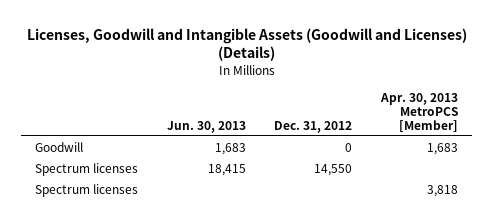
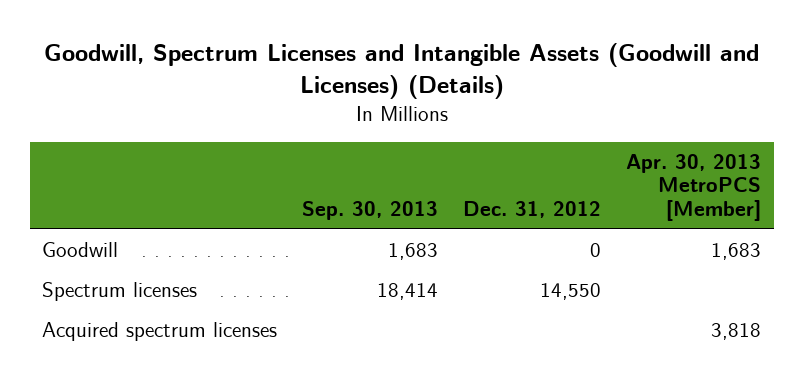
[26,27,467,62] Licenses, Goodwill and Intangible Assets (Goodwill and Licenses) (Details) -> [43,43,759,100] Goodwill, Spectrum Licenses and Intangible Assets (Goodwill and Licenses) (Details)
[166,120,246,133] Jun. 30, 2013 -> none
none -> [302,201,439,221] Sep. 30, 2013
[35,184,139,198] Spectrum licenses -> [42,322,278,342] Acquired spectrum licenses

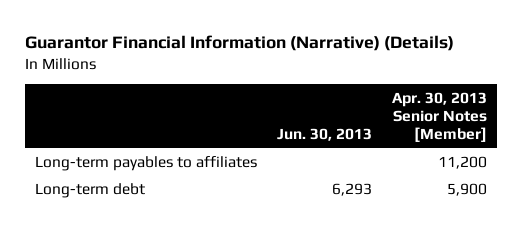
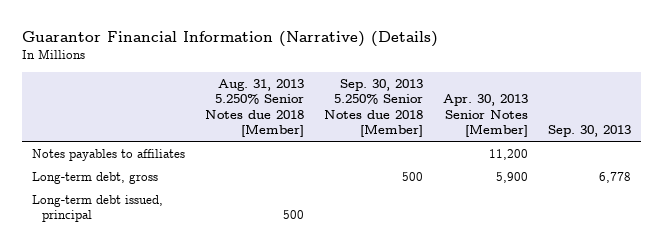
[276,127,372,141] Jun. 30, 2013 -> none
none -> [205,79,305,138] Aug. 31, 2013 5.250% Senior Notes due 2018 [Member]
none -> [323,79,423,138] Sep. 30, 2013 5.250% Senior Notes due 2018 [Member]
none -> [547,125,631,138] Sep. 30, 2013
[34,155,257,171] Long-term payables to affiliates -> [32,149,186,162] Notes payables to affiliates
[34,182,145,198] Long-term debt -> [32,172,159,185] Long-term debt, gross
none -> [32,195,164,223] Long-term debt issued, principal

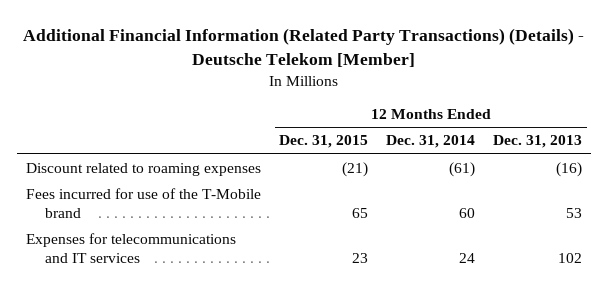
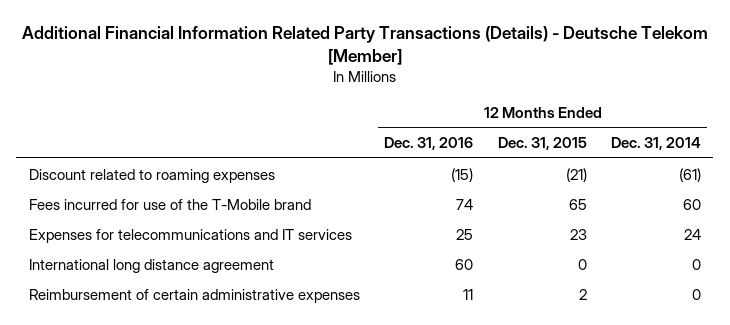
[23,28,585,68] Additional Financial Information (Related Party Transactions) (Details) - Deutsche Telekom [Member] -> [21,26,708,66] Additional Financial Information Related Party Transactions (Details) - Deutsche Telekom [Member]
[493,135,583,149] Dec. 31, 2013 -> none
none -> [384,136,474,150] Dec. 31, 2016
none -> [28,258,274,273] International long distance agreement
none -> [28,288,360,303] Reimbursement of certain administrative expenses

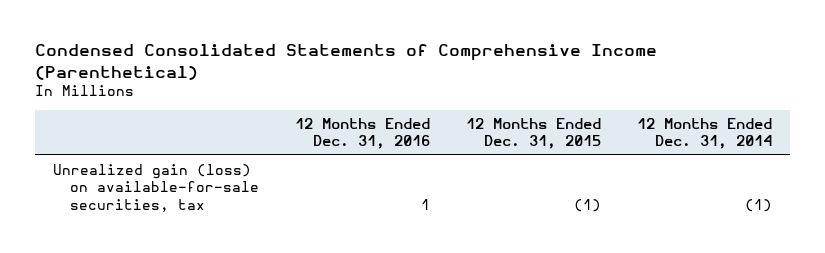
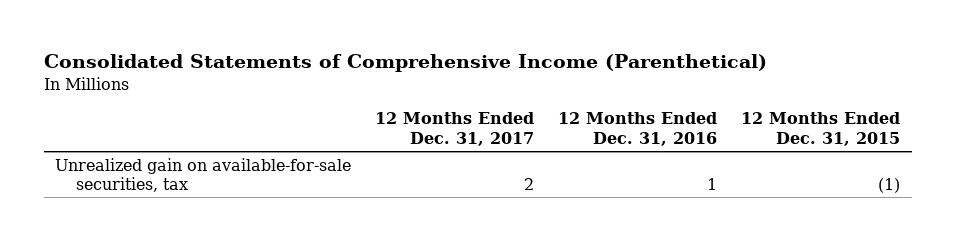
[34,44,657,80] Condensed Consolidated Statements of Comprehensive Income (Parenthetical) -> [43,54,767,73] Consolidated Statements of Comprehensive Income (Parenthetical)
[637,118,773,150] 12 Months Ended Dec. 31, 2014 -> none
none -> [375,112,535,147] 12 Months Ended Dec. 31, 2017
[52,163,260,212] Unrealized gain (loss) on available-for-sale securities, tax -> [55,157,352,193] Unrealized gain on available-for-sale securities, tax

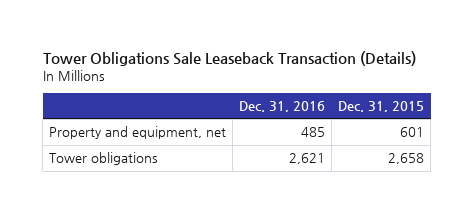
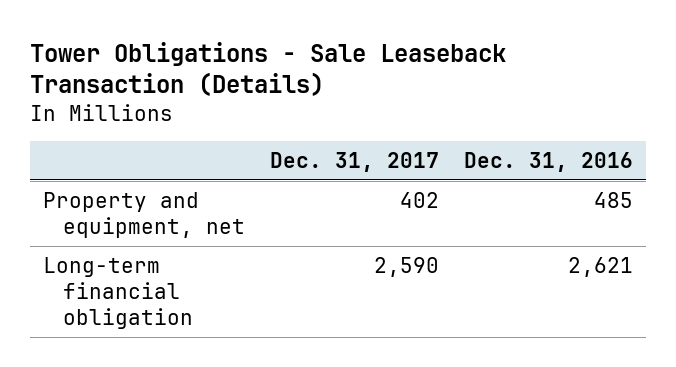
[42,50,416,66] Tower Obligations Sale Leaseback Transaction (Details) -> [30,41,507,97] Tower Obligations - Sale Leaseback Transaction (Details)
[338,101,425,113] Dec. 31, 2015 -> none
none -> [269,151,439,172] Dec. 31, 2017
[49,152,159,166] Tower obligations -> [42,256,193,329] Long-term financial obligation

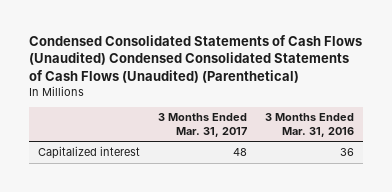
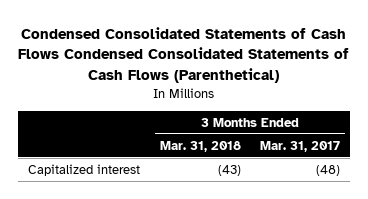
[28,35,362,83] Condensed Consolidated Statements of Cash Flows (Unaudited) Condensed Consolidated Statements of Cash Flows (Unaudited) (Parenthetical) -> [18,26,350,83] Condensed Consolidated Statements of Cash Flows Condensed Consolidated Statements of Cash Flows (Parenthetical)
[265,113,355,137] 3 Months Ended Mar. 31, 2016 -> none
none -> [159,140,241,152] Mar. 31, 2018
[232,148,247,157] 48 -> [316,164,341,176] (48)

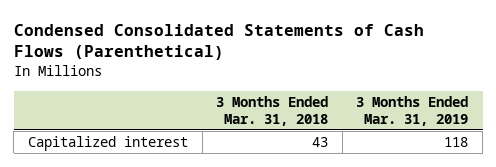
[18,26,350,83] Condensed Consolidated Statements of Cash Flows Condensed Consolidated Statements of Cash Flows (Parenthetical) -> [13,23,424,61] Condensed Consolidated Statements of Cash Flows (Parenthetical)
[260,140,341,152] Mar. 31, 2017 -> none
none -> [356,95,469,126] 3 Months Ended Mar. 31, 2019
[217,164,241,176] (43) -> [312,137,329,148] 43

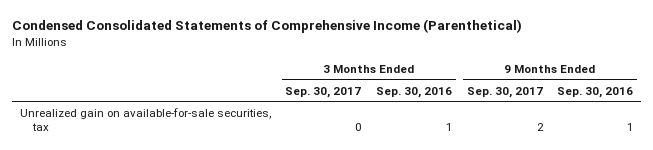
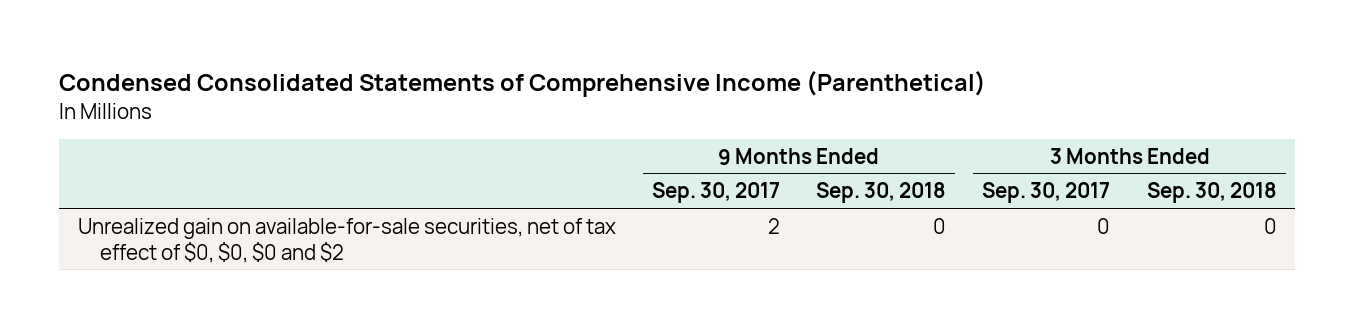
[375,86,452,98] Sep. 30, 2016 -> none
[557,86,634,98] Sep. 30, 2016 -> none
none -> [816,182,947,204] Sep. 30, 2018
none -> [1146,182,1277,204] Sep. 30, 2018
[19,108,271,132] Unrealized gain on available-for-sale securities, tax -> [77,217,616,263] Unrealized gain on available-for-sale securities, net of tax effect of $0, $0, $0 and $2

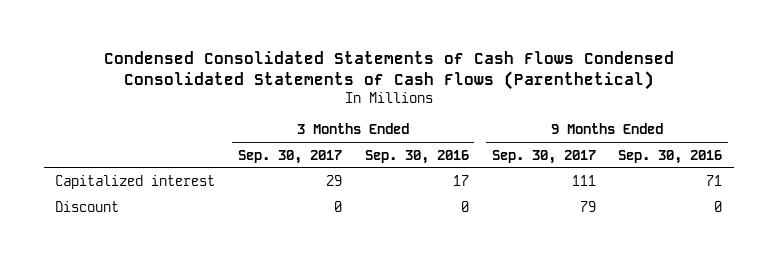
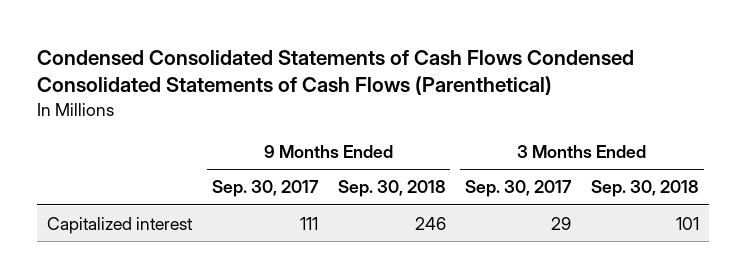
[364,149,469,164] Sep. 30, 2016 -> none
[618,149,723,164] Sep. 30, 2016 -> none
none -> [337,180,446,198] Sep. 30, 2018
none -> [590,180,699,198] Sep. 30, 2018
[54,201,119,213] Discount -> none

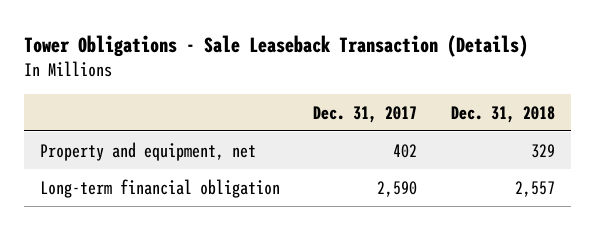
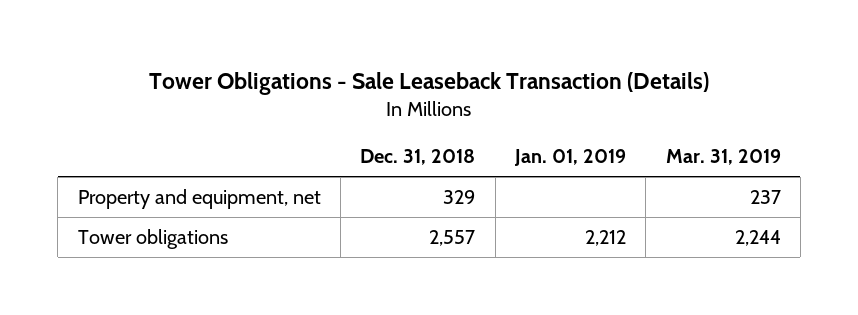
[313,105,418,123] Dec. 31, 2017 -> none
none -> [513,149,626,167] Jan. 01, 2019
none -> [665,149,781,166] Mar. 31, 2019
[40,178,281,198] Long-term financial obligation -> [77,229,228,250] Tower obligations

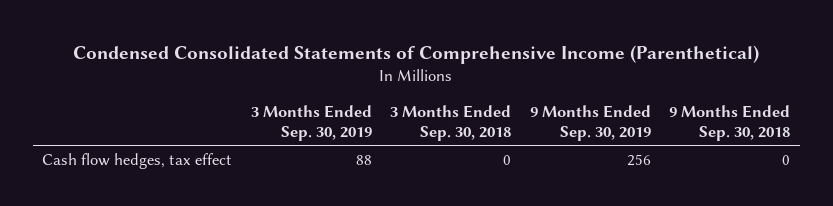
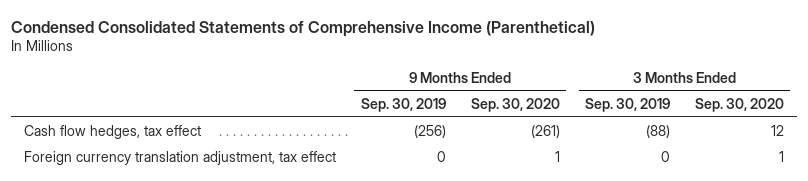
[390,104,512,141] 3 Months Ended Sep. 30, 2018 -> none
[669,104,791,141] 9 Months Ended Sep. 30, 2018 -> none
none -> [470,97,560,112] Sep. 30, 2020
none -> [695,97,785,112] Sep. 30, 2020
[355,155,372,166] 88 -> [646,124,671,138] (88)
[626,154,651,167] 256 -> [413,124,446,138] (256)
none -> [23,150,336,165] Foreign currency translation adjustment, tax effect

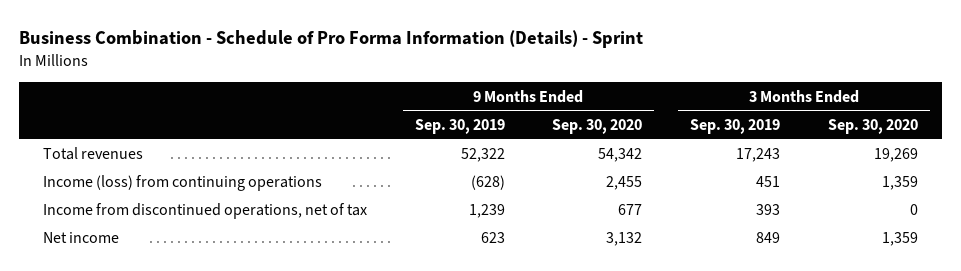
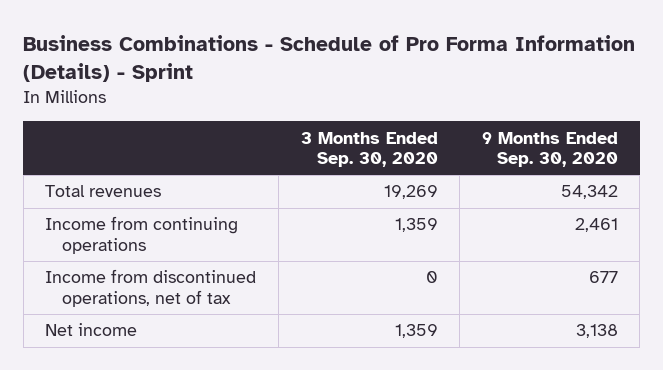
[19,30,644,49] Business Combination - Schedule of Pro Forma Information (Details) - Sprint -> [23,35,636,82] Business Combinations - Schedule of Pro Forma Information (Details) - Sprint
[414,118,505,134] Sep. 30, 2019 -> none
[690,118,781,134] Sep. 30, 2019 -> none
[42,175,322,192] Income (loss) from continuing operations -> [45,216,239,255] Income from continuing operations
[606,176,643,191] 2,455 -> [574,218,618,233] 2,461
[606,232,643,247] 3,132 -> [575,324,618,339] 3,138

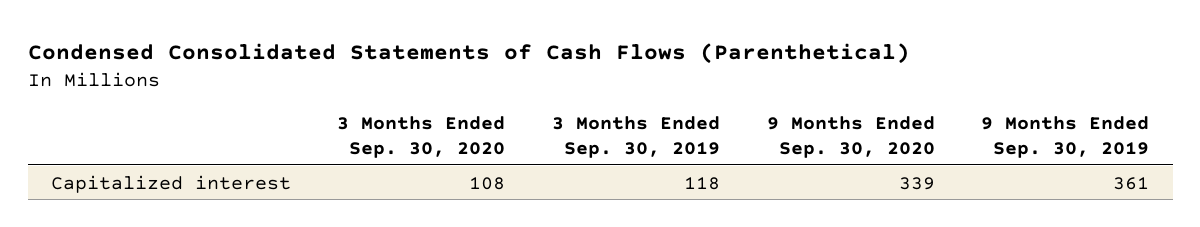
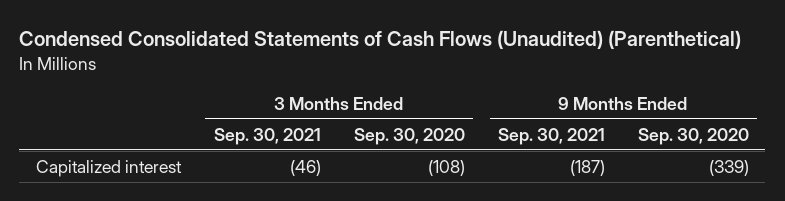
[27,42,910,64] Condensed Consolidated Statements of Cash Flows (Parenthetical) -> [19,30,742,50] Condensed Consolidated Statements of Cash Flows (Unaudited) (Parenthetical)
[552,115,721,158] 3 Months Ended Sep. 30, 2019 -> none
[981,115,1150,158] 9 Months Ended Sep. 30, 2019 -> none
none -> [213,127,321,145] Sep. 30, 2021
none -> [497,127,605,145] Sep. 30, 2021
[469,176,506,190] 108 -> [427,159,465,176] (108)
[898,176,935,190] 339 -> [708,159,749,176] (339)

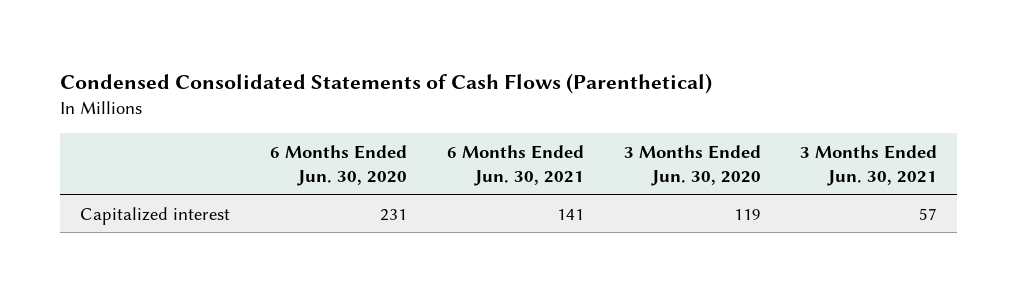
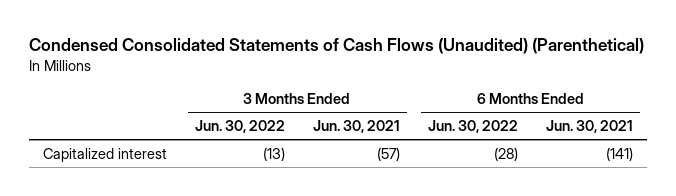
[59,72,712,94] Condensed Consolidated Statements of Cash Flows (Parenthetical) -> [28,38,644,55] Condensed Consolidated Statements of Cash Flows (Unaudited) (Parenthetical)
[269,144,407,186] 6 Months Ended Jun. 30, 2020 -> none
[623,144,761,186] 3 Months Ended Jun. 30, 2020 -> none
none -> [194,120,285,134] Jun. 30, 2022
none -> [427,120,518,134] Jun. 30, 2022
[556,208,584,220] 141 -> [606,146,634,161] (141)
[919,207,938,220] 57 -> [376,146,400,161] (57)

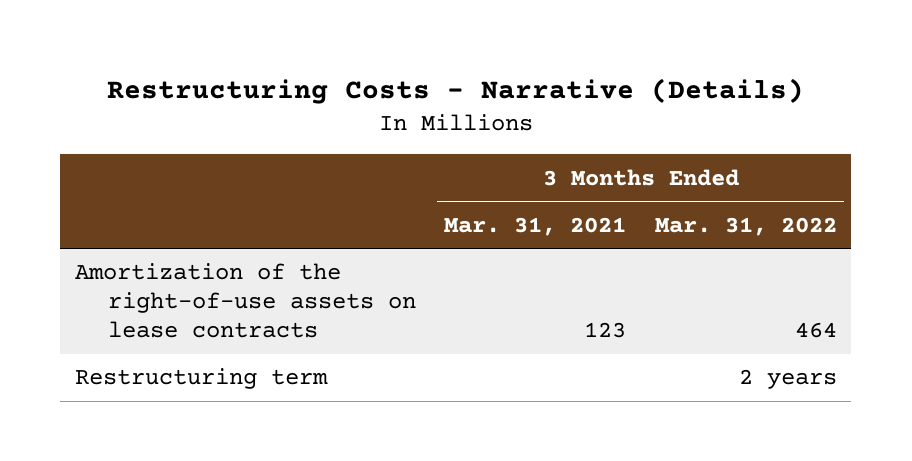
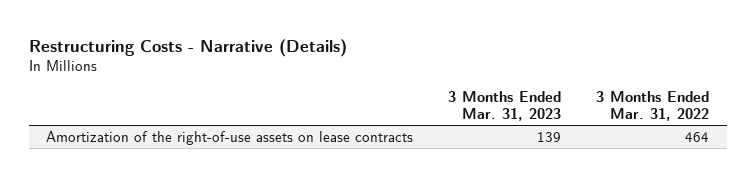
[444,216,627,236] Mar. 31, 2021 -> none
none -> [448,91,562,122] 3 Months Ended Mar. 31, 2023
[74,368,328,390] Restructuring term -> none

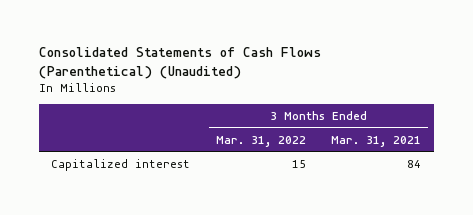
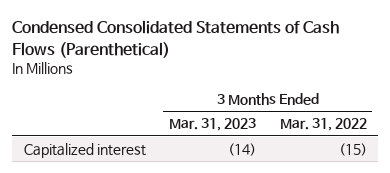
[38,47,321,79] Consolidated Statements of Cash Flows (Parenthetical) (Unaudited) -> [12,20,340,58] Condensed Consolidated Statements of Cash Flows (Parenthetical)
[331,135,422,147] Mar. 31, 2021 -> none
none -> [169,118,257,132] Mar. 31, 2023
[291,159,306,168] 15 -> [338,143,367,157] (15)

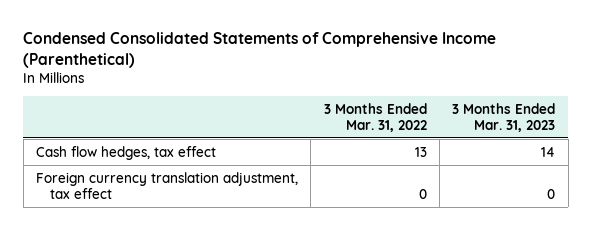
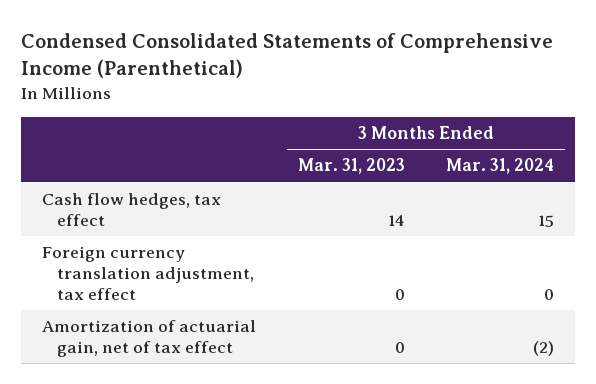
[323,102,427,132] 3 Months Ended Mar. 31, 2022 -> none
none -> [446,158,555,175] Mar. 31, 2024
none -> [41,320,256,358] Amortization of actuarial gain, net of tax effect

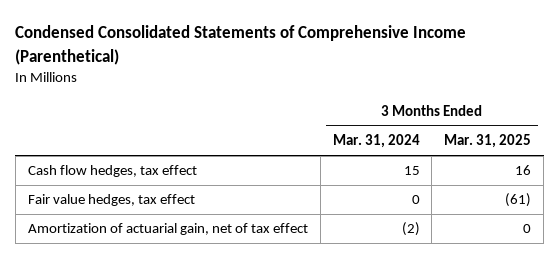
[297,158,405,175] Mar. 31, 2023 -> none
none -> [444,134,532,149] Mar. 31, 2025
[41,246,255,300] Foreign currency translation adjustment, tax effect -> none
none -> [27,194,195,207] Fair value hedges, tax effect

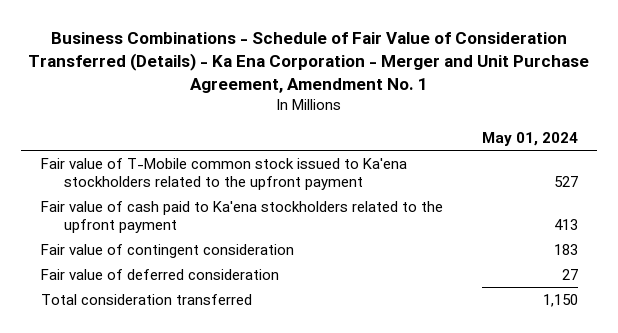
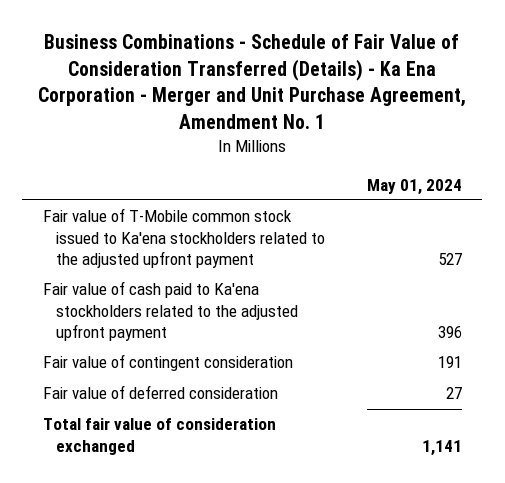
[40,157,407,191] Fair value of T-Mobile common stock issued to Ka'ena stockholders related to the upfront payment -> [42,208,326,269] Fair value of T-Mobile common stock issued to Ka'ena stockholders related to the adjusted upfront payment
[40,200,443,234] Fair value of cash paid to Ka'ena stockholders related to the upfront payment -> [42,281,299,342] Fair value of cash paid to Ka'ena stockholders related to the adjusted upfront payment
[553,219,578,231] 413 -> [437,326,462,339] 396
[553,243,578,255] 183 -> [437,356,462,369] 191
[40,293,252,305] Total consideration transferred -> [42,418,276,455] Total fair value of consideration exchanged
[542,293,578,307] 1,150 -> [421,439,462,456] 1,141

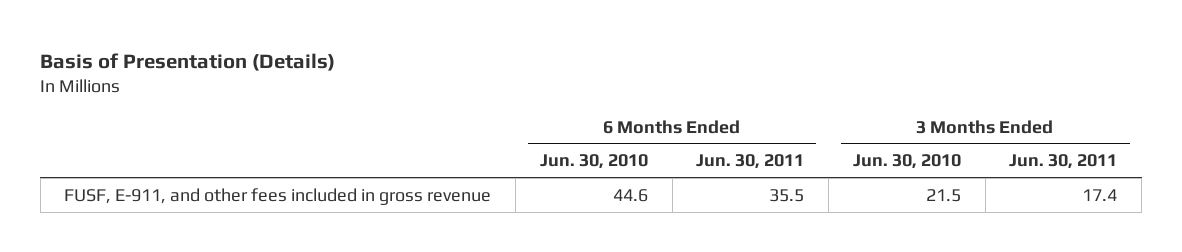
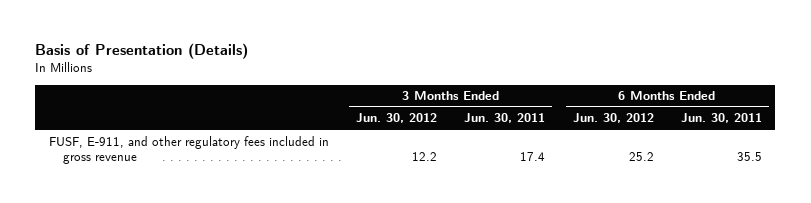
[539,154,648,170] Jun. 30, 2010 -> none
[852,154,961,170] Jun. 30, 2010 -> none
none -> [356,113,438,124] Jun. 30, 2012
none -> [572,113,654,124] Jun. 30, 2012
[64,187,492,205] FUSF, E-911, and other fees included in gross revenue -> [48,135,329,164] FUSF, E-911, and other regulatory fees included in gross revenue

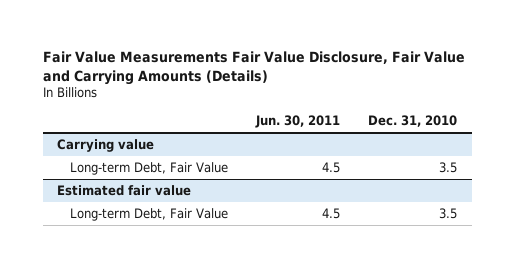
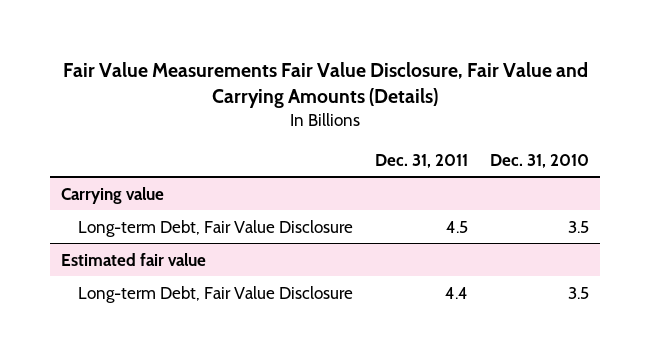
[255,115,341,129] Jun. 30, 2011 -> none
none -> [375,153,469,168] Dec. 31, 2011
[69,161,228,175] Long-term Debt, Fair Value -> [78,219,354,237] Long-term Debt, Fair Value Disclosure
[69,207,228,221] Long-term Debt, Fair Value -> [78,285,354,303] Long-term Debt, Fair Value Disclosure

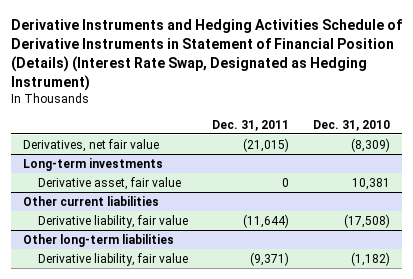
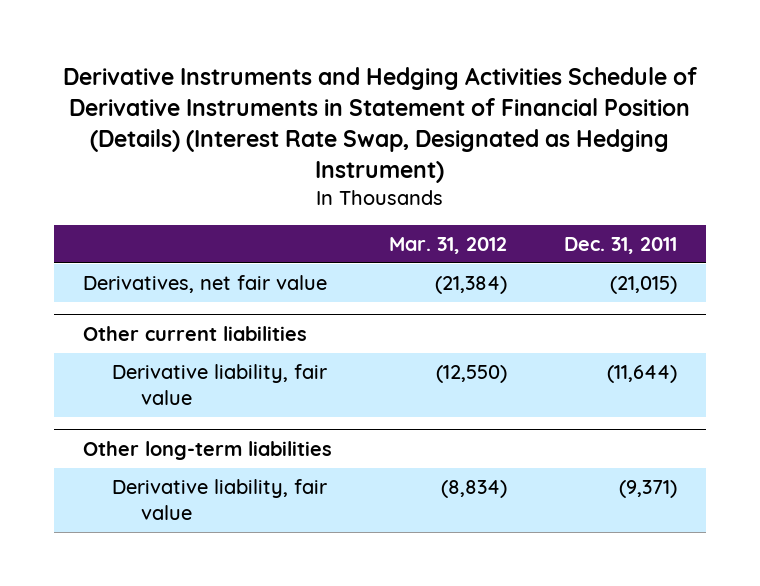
[313,119,391,131] Dec. 31, 2010 -> none
none -> [389,236,508,254] Mar. 31, 2012
[23,157,164,171] Long-term investments -> none
[38,176,182,190] Derivative asset, fair value -> none

